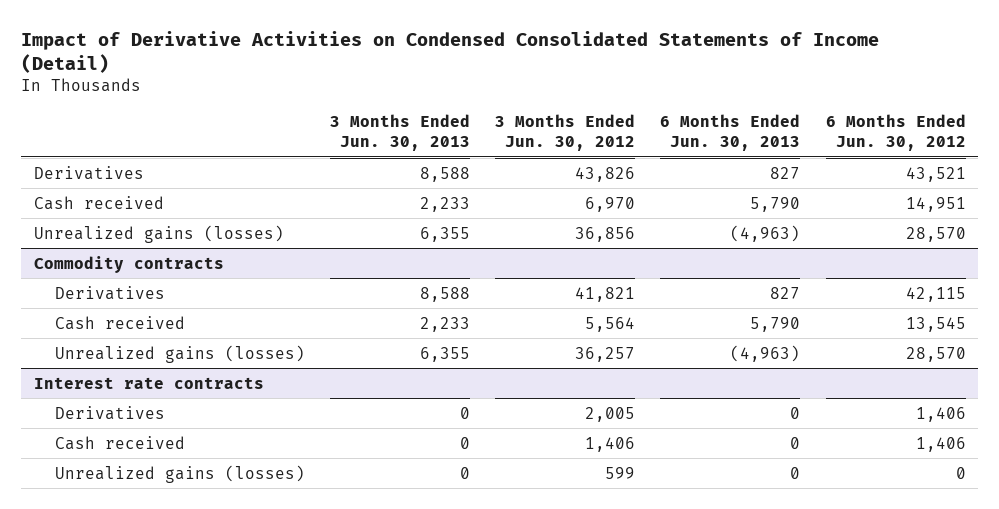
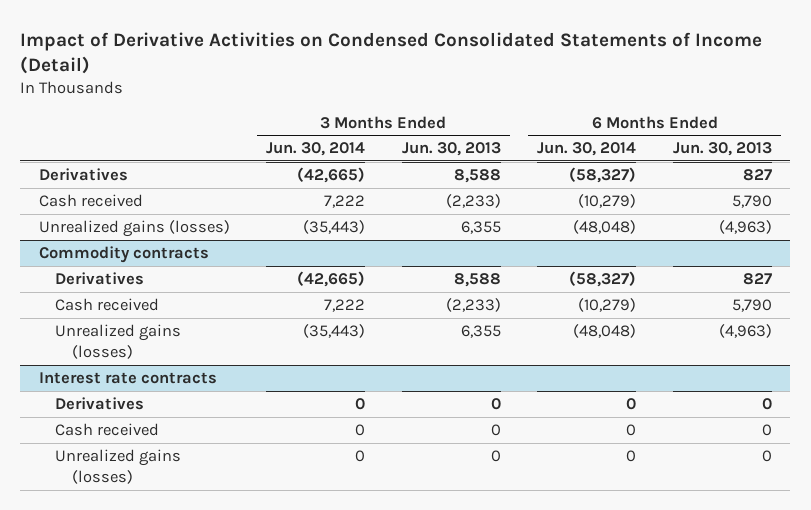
[495,114,636,152] 3 Months Ended Jun. 30, 2012 -> none
[825,114,966,152] 6 Months Ended Jun. 30, 2012 -> none
none -> [266,142,366,157] Jun. 30, 2014
none -> [537,142,637,157] Jun. 30, 2014
[419,196,470,212] 2,233 -> [445,193,501,208] (2,233)
[419,316,470,332] 2,233 -> [445,297,501,312] (2,233)

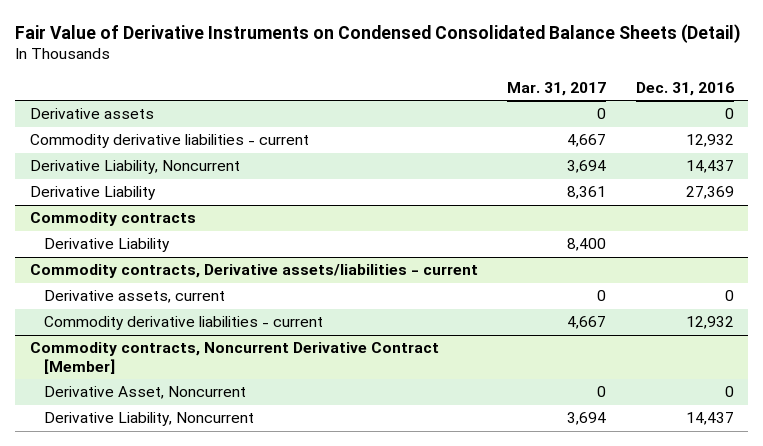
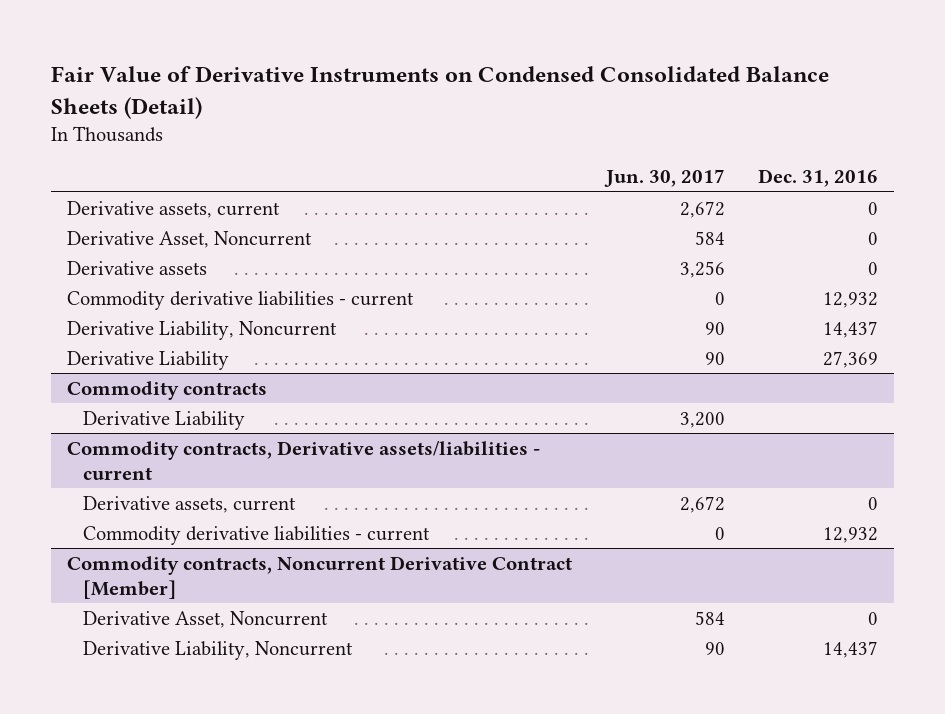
[507,81,607,96] Mar. 31, 2017 -> none
none -> [603,169,725,188] Jun. 30, 2017
none -> [67,200,281,218] Derivative assets, current
none -> [67,230,313,248] Derivative Asset, Noncurrent

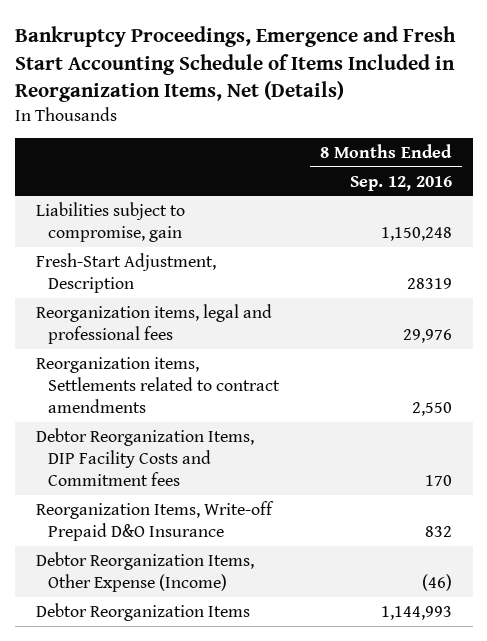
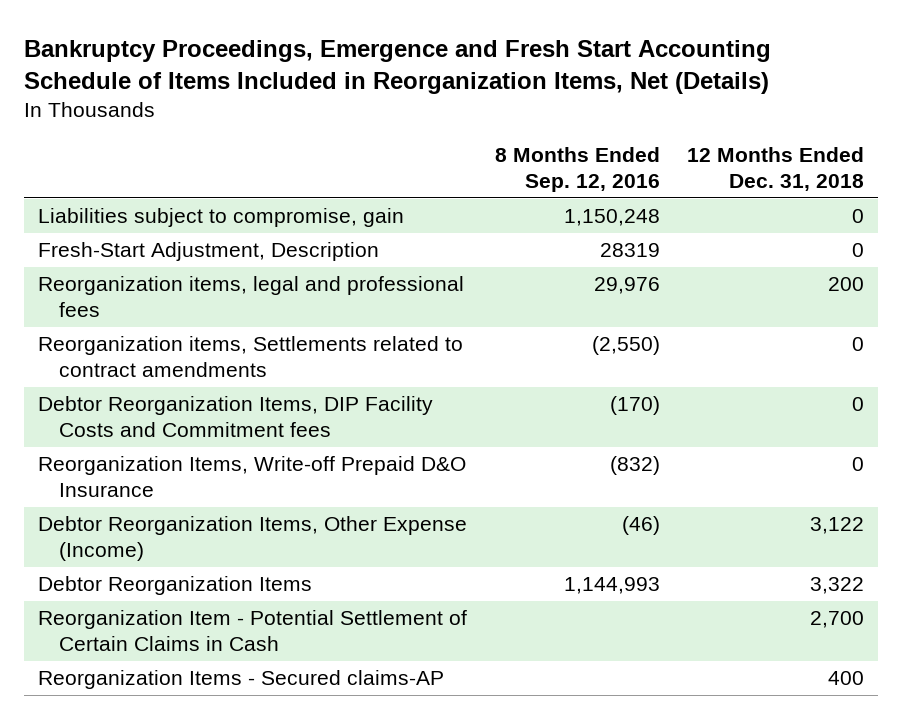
none -> [687,147,865,192] 12 Months Ended Dec. 31, 2018
[411,401,452,416] 2,550 -> [591,335,660,355] (2,550)
[424,474,452,486] 170 -> [609,395,660,415] (170)
[424,525,452,537] 832 -> [609,455,660,475] (832)
none -> [37,609,467,651] Reorganization Item - Potential Settlement of Certain Claims in Cash
none -> [37,669,444,689] Reorganization Items - Secured claims-AP

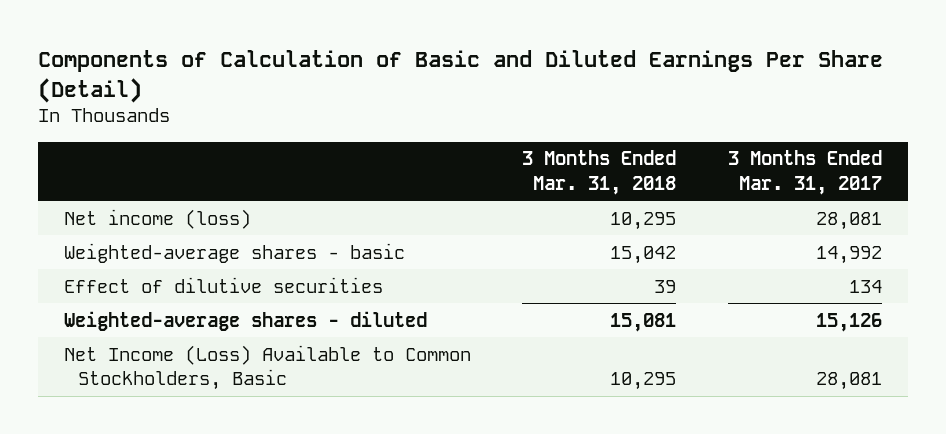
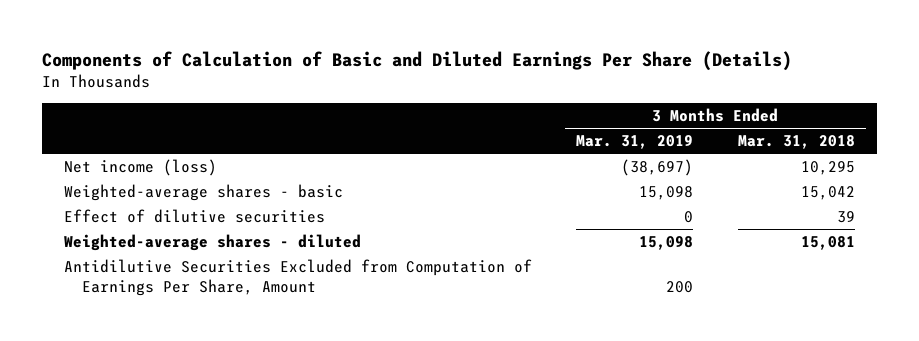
[37,50,883,103] Components of Calculation of Basic and Diluted Earnings Per Share (Detail) -> [42,51,793,72] Components of Calculation of Basic and Diluted Earnings Per Share (Details)
[728,150,883,195] 3 Months Ended Mar. 31, 2017 -> none
none -> [576,135,694,150] Mar. 31, 2019
[63,344,471,391] Net Income (Loss) Available to Common Stockholders, Basic -> none
none -> [64,259,533,297] Antidilutive Securities Excluded from Computation of Earnings Per Share, Amount

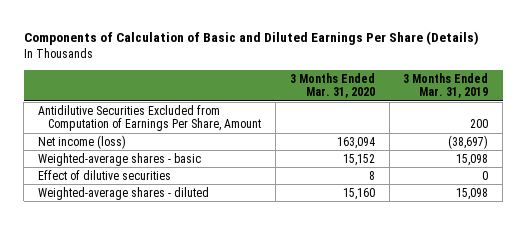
[737,135,855,150] Mar. 31, 2018 -> none
none -> [289,72,375,99] 3 Months Ended Mar. 31, 2020
[64,259,533,297] Antidilutive Securities Excluded from Computation of Earnings Per Share, Amount -> [38,104,261,132] Antidilutive Securities Excluded from Computation of Earnings Per Share, Amount

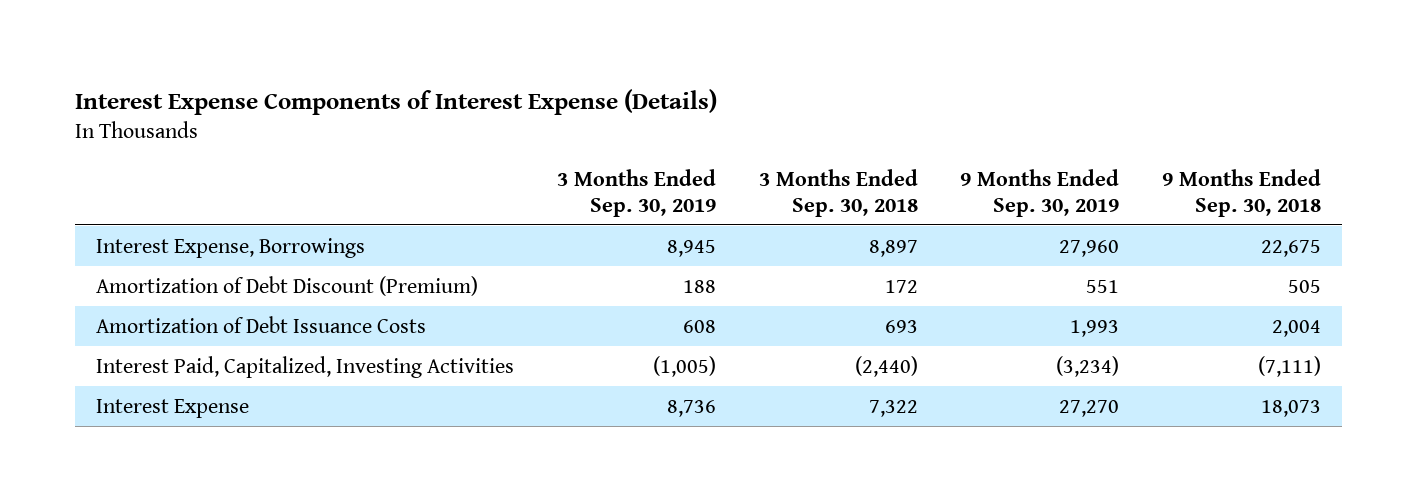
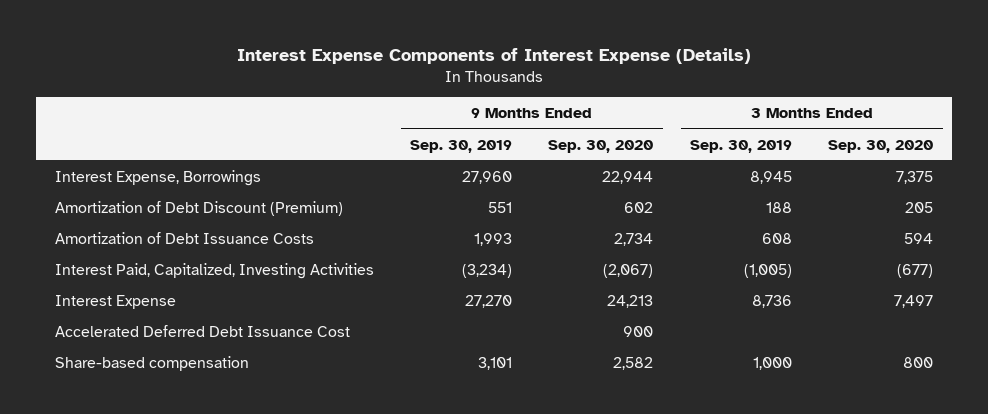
[758,169,918,217] 3 Months Ended Sep. 30, 2018 -> none
[1161,169,1321,217] 9 Months Ended Sep. 30, 2018 -> none
none -> [548,139,654,153] Sep. 30, 2020
none -> [828,139,934,153] Sep. 30, 2020
none -> [54,324,350,337] Accelerated Deferred Debt Issuance Cost
none -> [54,355,249,371] Share-based compensation

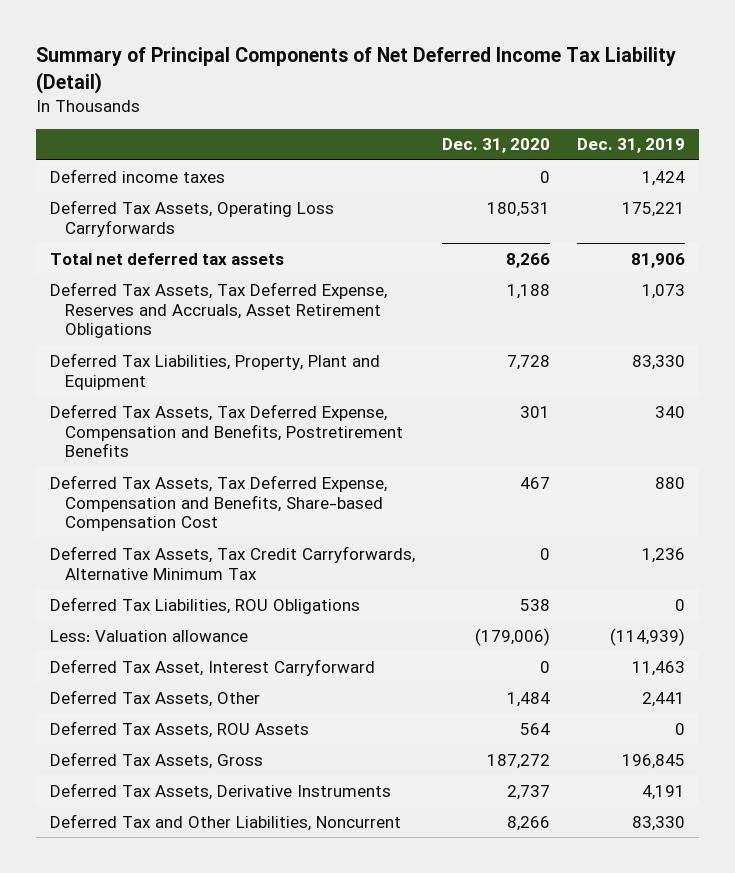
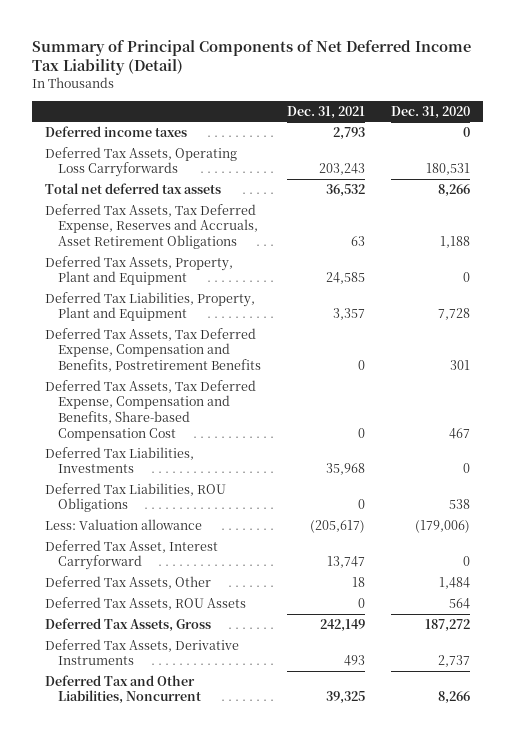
[577,138,686,154] Dec. 31, 2019 -> none
none -> [287,105,366,119] Dec. 31, 2021
none -> [45,255,234,286] Deferred Tax Assets, Property, Plant and Equipment
[49,545,415,580] Deferred Tax Assets, Tax Credit Carryforwards, Alternative Minimum Tax -> none
none -> [45,446,195,474] Deferred Tax Liabilities, Investments

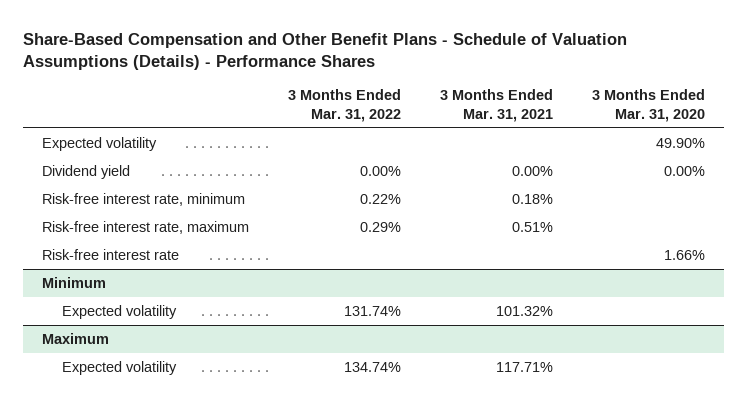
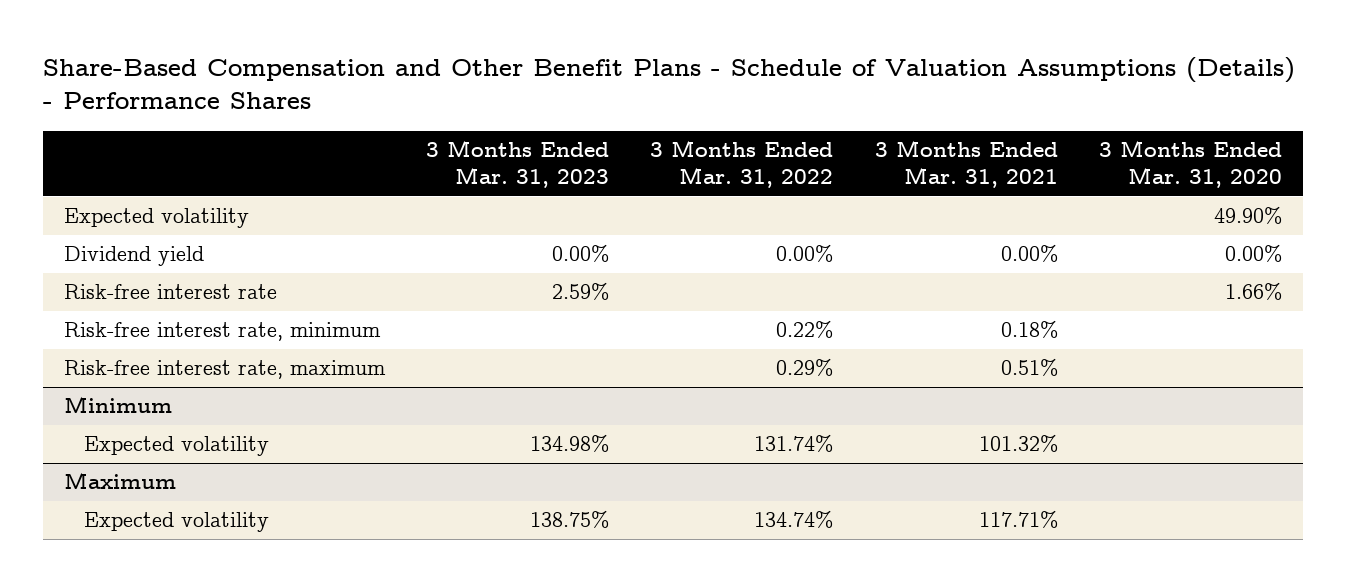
none -> [426,139,610,188] 3 Months Ended Mar. 31, 2023
[42,248,180,260] Risk-free interest rate -> [63,284,277,300] Risk-free interest rate

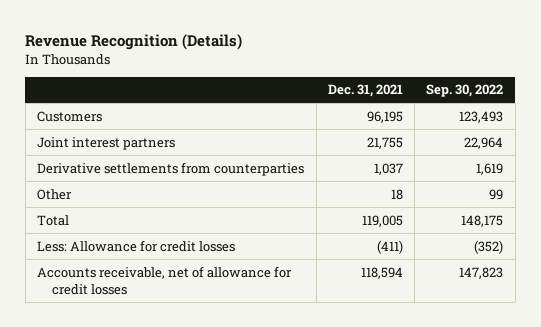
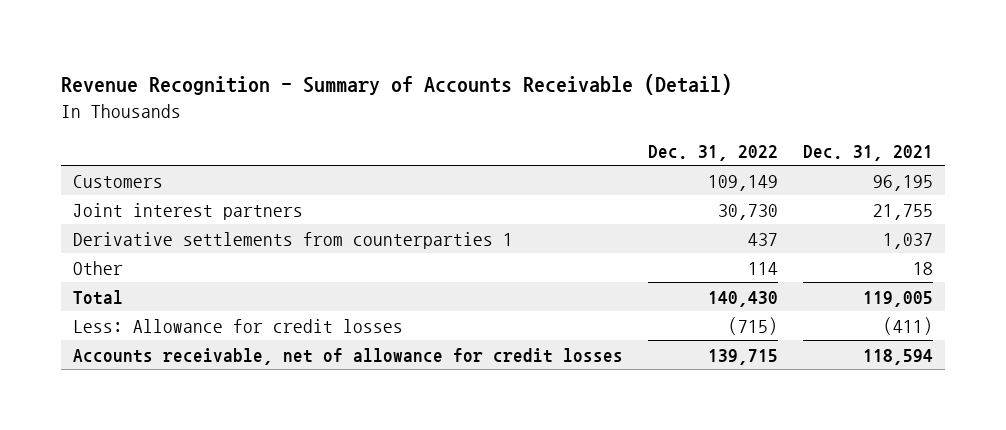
[25,33,243,50] Revenue Recognition (Details) -> [60,73,732,95] Revenue Recognition - Summary of Accounts Receivable (Detail)
[426,84,504,98] Sep. 30, 2022 -> none
none -> [648,144,779,161] Dec. 31, 2022
[37,161,305,176] Derivative settlements from counterparties -> [73,231,514,249] Derivative settlements from counterparties 1

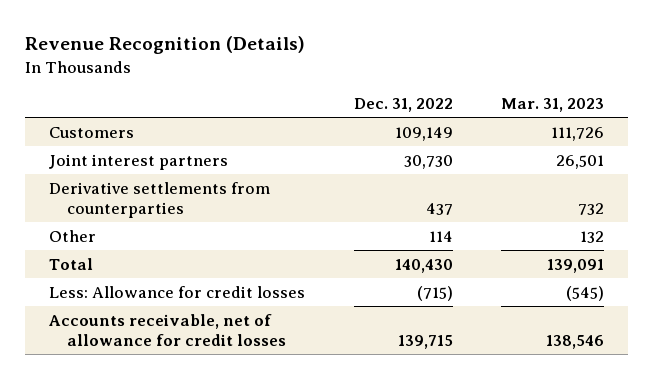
[60,73,732,95] Revenue Recognition - Summary of Accounts Receivable (Detail) -> [24,36,305,55] Revenue Recognition (Details)
[802,144,933,161] Dec. 31, 2021 -> none
none -> [501,97,605,112] Mar. 31, 2023
[73,231,514,249] Derivative settlements from counterparties 1 -> [49,181,271,218] Derivative settlements from counterparties

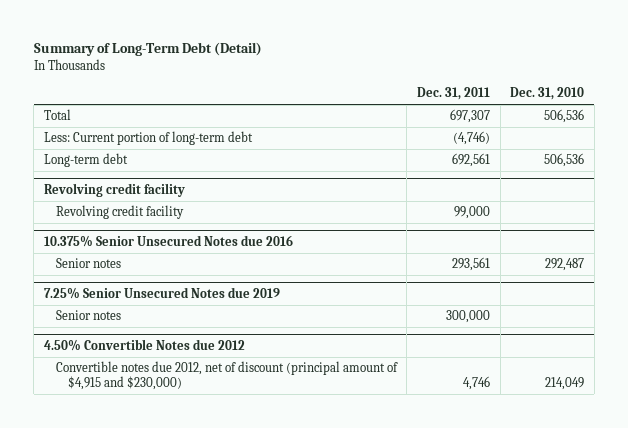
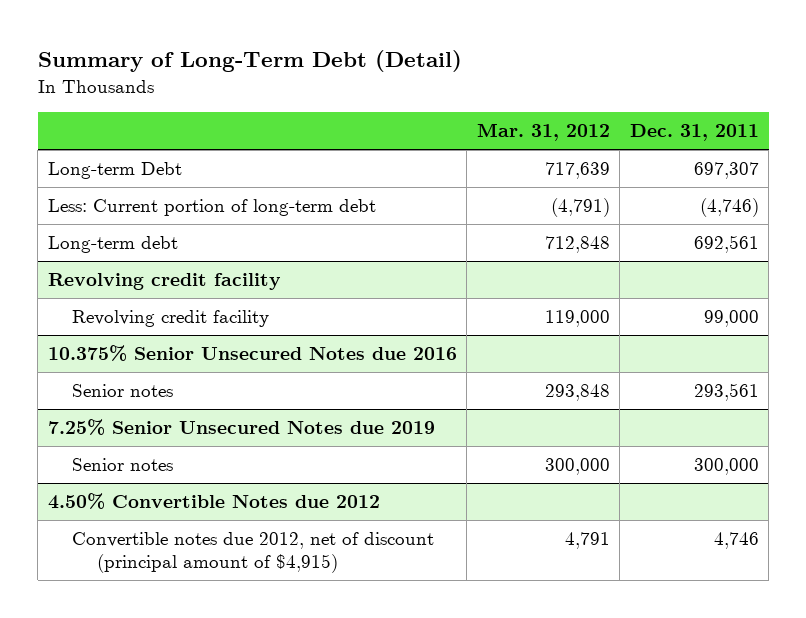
[510,87,585,101] Dec. 31, 2010 -> none
none -> [476,123,610,142] Mar. 31, 2012
[43,109,71,121] Total -> [47,162,182,180] Long-term Debt
[55,361,398,390] Convertible notes due 2012, net of discount (principal amount of $4,915 and $230,000) -> [72,532,435,574] Convertible notes due 2012, net of discount (principal amount of $4,915)

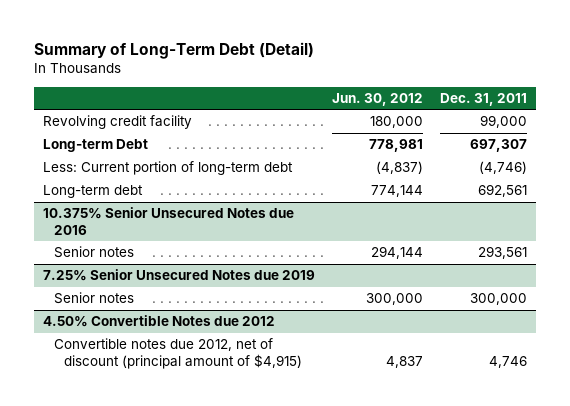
[476,123,610,142] Mar. 31, 2012 -> none
none -> [332,93,424,107] Jun. 30, 2012
none -> [42,115,192,130] Revolving credit facility
[47,273,281,291] Revolving credit facility -> none
[72,310,270,328] Revolving credit facility -> none

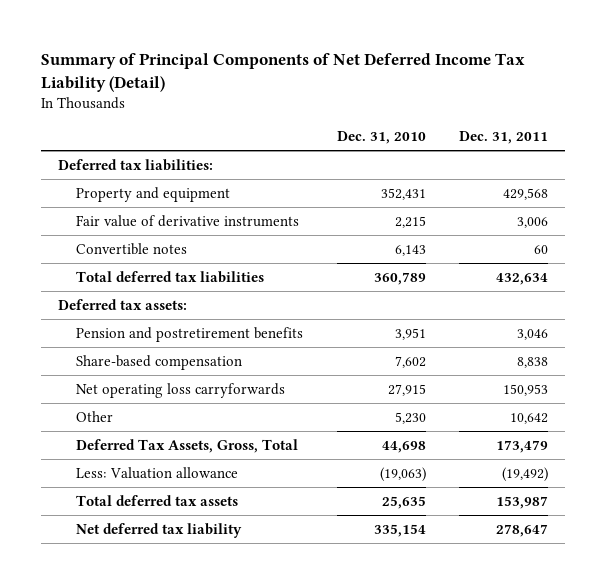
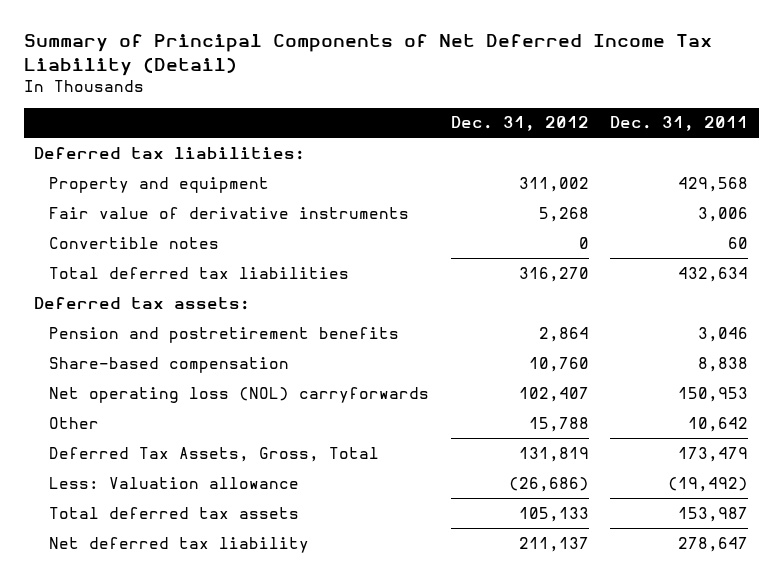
[336,131,426,145] Dec. 31, 2010 -> none
none -> [450,116,589,132] Dec. 31, 2012
[76,382,286,398] Net operating loss carryforwards -> [49,386,430,403] Net operating loss (NOL) carryforwards

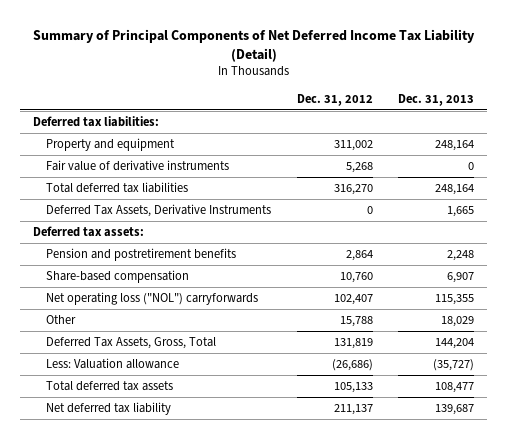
[609,116,748,132] Dec. 31, 2011 -> none
none -> [398,93,475,106] Dec. 31, 2013
[49,236,220,249] Convertible notes -> none
none -> [45,204,271,218] Deferred Tax Assets, Derivative Instruments
[49,386,430,403] Net operating loss (NOL) carryforwards -> [45,292,258,306] Net operating loss ("NOL") carryforwards

